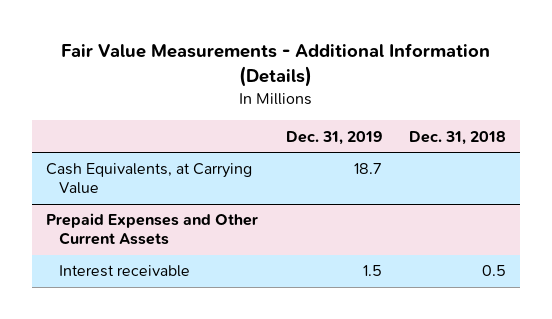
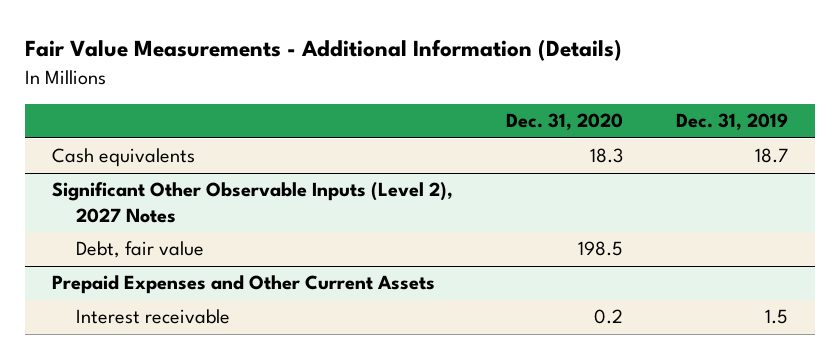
[409,130,507,145] Dec. 31, 2018 -> none
none -> [505,113,623,131] Dec. 31, 2020
[46,163,253,195] Cash Equivalents, at Carrying Value -> [51,148,195,168] Cash equivalents
none -> [51,182,453,224] Significant Other Observable Inputs (Level 2), 2027 Notes
none -> [76,241,205,259] Debt, fair value

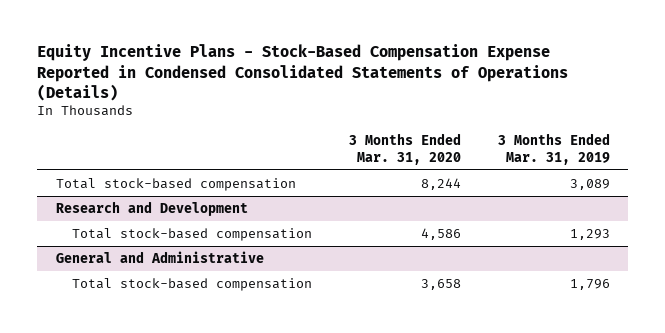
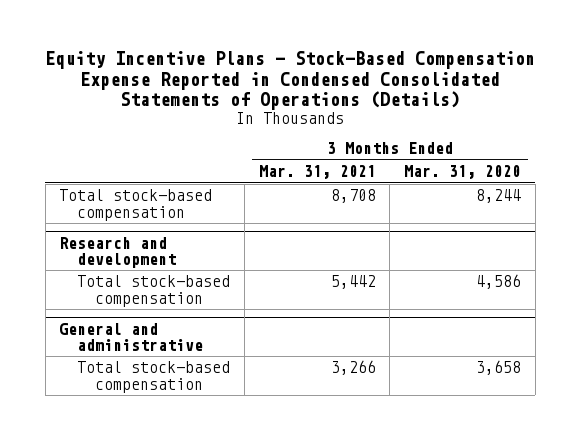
[497,133,610,165] 3 Months Ended Mar. 31, 2019 -> none
none -> [258,165,376,180] Mar. 31, 2021
[55,201,248,217] Research and Development -> [59,236,177,268] Research and development
[55,251,264,264] General and Administrative -> [59,322,204,351] General and administrative

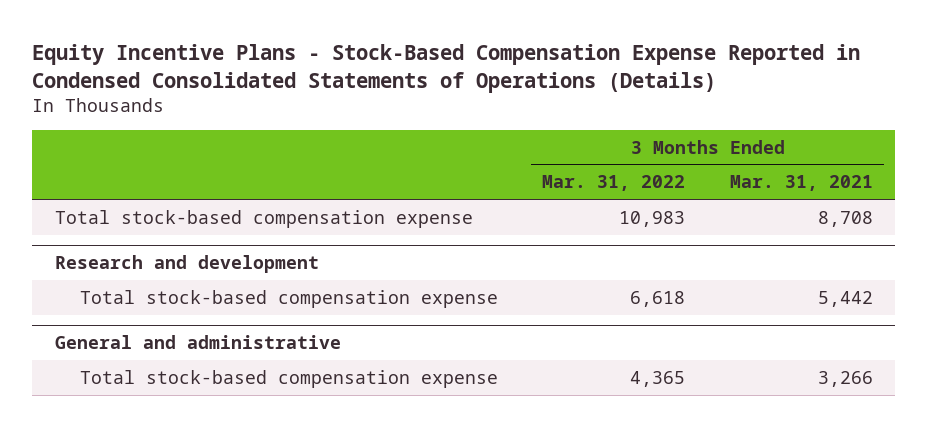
[404,165,522,180] Mar. 31, 2020 -> none
none -> [542,175,686,192] Mar. 31, 2022
[59,189,213,221] Total stock-based compensation -> [54,209,473,228] Total stock-based compensation expense
[77,275,231,307] Total stock-based compensation -> [80,289,499,308] Total stock-based compensation expense
[77,361,231,393] Total stock-based compensation -> [80,369,499,388] Total stock-based compensation expense

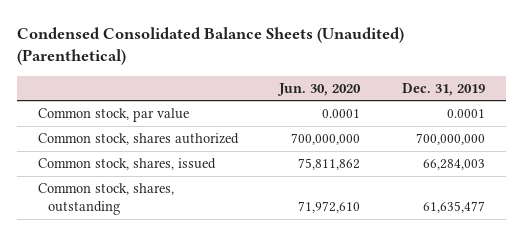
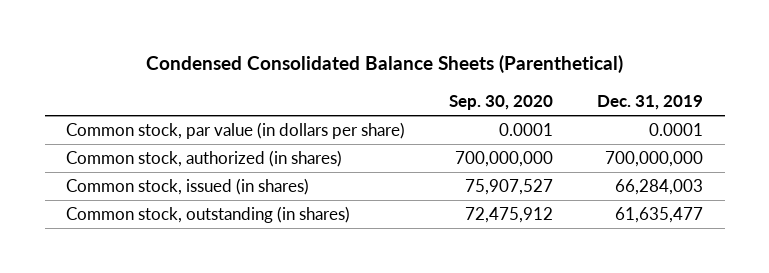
[16,27,404,66] Condensed Consolidated Balance Sheets (Unaudited) (Parenthetical) -> [145,55,623,74] Condensed Consolidated Balance Sheets (Parenthetical)
[277,82,362,96] Jun. 30, 2020 -> none
none -> [449,95,554,111] Sep. 30, 2020
[37,108,189,123] Common stock, par value -> [66,122,406,140] Common stock, par value (in dollars per share)
[37,133,239,146] Common stock, shares authorized -> [66,150,343,168] Common stock, authorized (in shares)
[37,158,216,171] Common stock, shares, issued -> [66,178,310,196] Common stock, issued (in shares)
[37,183,174,215] Common stock, shares, outstanding -> [66,206,351,224] Common stock, outstanding (in shares)

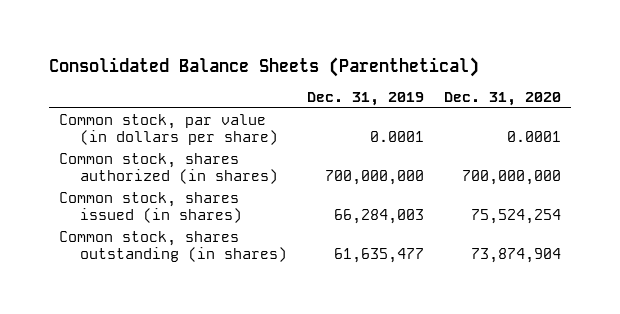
[145,55,623,74] Condensed Consolidated Balance Sheets (Parenthetical) -> [49,56,480,77] Consolidated Balance Sheets (Parenthetical)
[449,95,554,111] Sep. 30, 2020 -> none
none -> [443,91,561,106] Dec. 31, 2020
[66,150,343,168] Common stock, authorized (in shares) -> [59,152,278,185] Common stock, shares authorized (in shares)
[66,178,310,196] Common stock, issued (in shares) -> [59,191,242,224] Common stock, shares issued (in shares)
[66,206,351,224] Common stock, outstanding (in shares) -> [59,230,287,263] Common stock, shares outstanding (in shares)

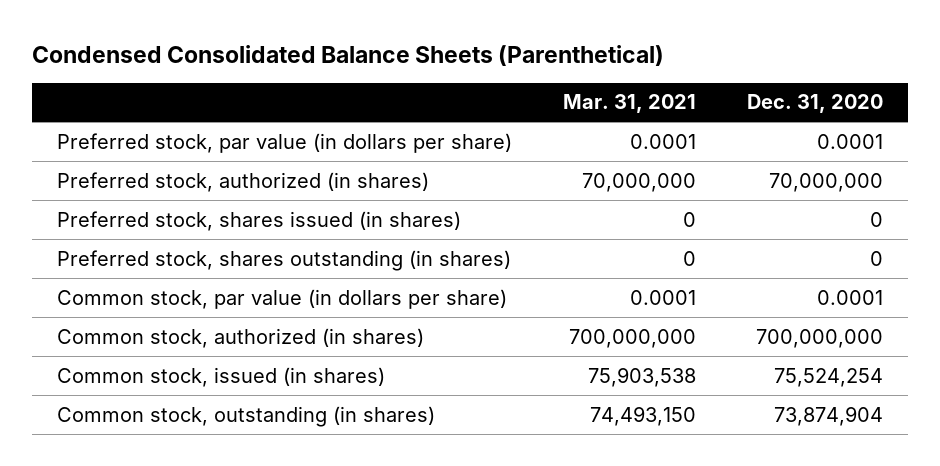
[49,56,480,77] Consolidated Balance Sheets (Parenthetical) -> [32,44,665,66] Condensed Consolidated Balance Sheets (Parenthetical)
[306,91,424,106] Dec. 31, 2019 -> none
none -> [563,94,697,114] Mar. 31, 2021
none -> [57,132,513,153] Preferred stock, par value (in dollars per share)
none -> [57,171,430,192] Preferred stock, authorized (in shares)
none -> [57,210,462,231] Preferred stock, shares issued (in shares)
none -> [57,249,512,271] Preferred stock, shares outstanding (in shares)
[59,152,278,185] Common stock, shares authorized (in shares) -> [57,327,425,348] Common stock, authorized (in shares)
[59,191,242,224] Common stock, shares issued (in shares) -> [57,366,386,387] Common stock, issued (in shares)
[59,230,287,263] Common stock, shares outstanding (in shares) -> [57,405,436,427] Common stock, outstanding (in shares)

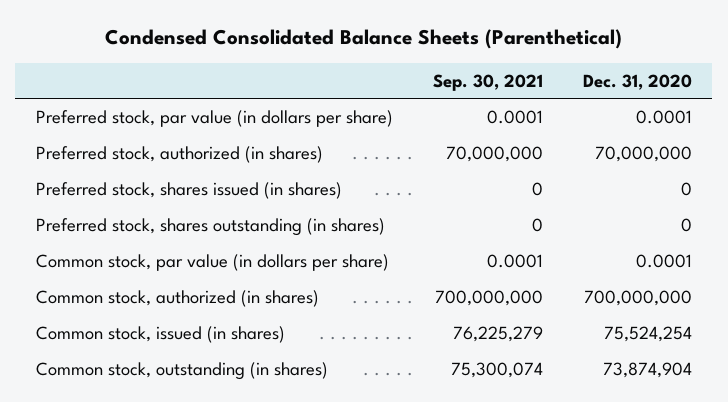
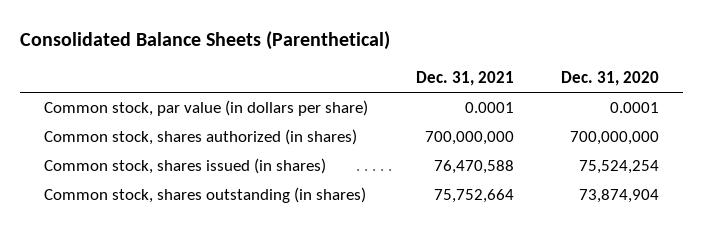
[104,29,622,50] Condensed Consolidated Balance Sheets (Parenthetical) -> [20,31,391,51] Consolidated Balance Sheets (Parenthetical)
[432,73,543,91] Sep. 30, 2021 -> none
none -> [415,71,514,87] Dec. 31, 2021
[35,110,393,128] Preferred stock, par value (in dollars per share) -> none
[35,146,323,164] Preferred stock, authorized (in shares) -> none
[35,182,342,200] Preferred stock, shares issued (in shares) -> none
[35,218,385,237] Preferred stock, shares outstanding (in shares) -> none
[35,290,319,308] Common stock, authorized (in shares) -> [43,129,357,146] Common stock, shares authorized (in shares)
[35,326,285,344] Common stock, issued (in shares) -> [43,158,326,175] Common stock, shares issued (in shares)
[35,362,328,381] Common stock, outstanding (in shares) -> [43,187,366,204] Common stock, shares outstanding (in shares)

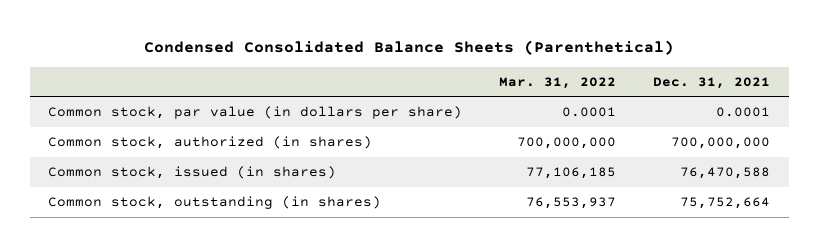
[20,31,391,51] Consolidated Balance Sheets (Parenthetical) -> [144,40,675,56] Condensed Consolidated Balance Sheets (Parenthetical)
[561,71,660,87] Dec. 31, 2020 -> none
none -> [499,76,617,89] Mar. 31, 2022
[43,129,357,146] Common stock, shares authorized (in shares) -> [48,136,373,150] Common stock, authorized (in shares)
[43,158,326,175] Common stock, shares issued (in shares) -> [48,166,337,180] Common stock, issued (in shares)
[43,187,366,204] Common stock, shares outstanding (in shares) -> [48,196,382,210] Common stock, outstanding (in shares)

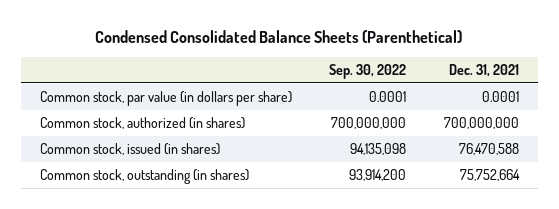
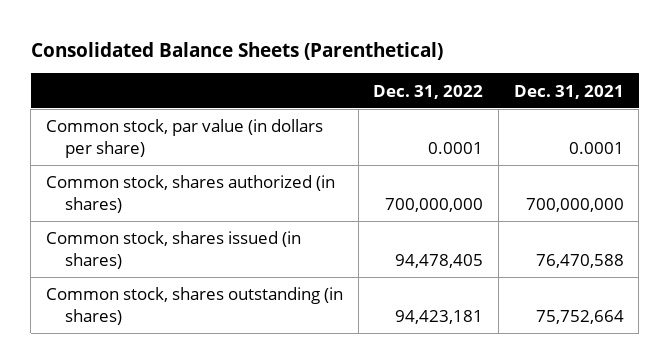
[95,29,463,43] Condensed Consolidated Balance Sheets (Parenthetical) -> [30,41,443,60] Consolidated Balance Sheets (Parenthetical)
[329,63,407,79] Sep. 30, 2022 -> none
none -> [373,84,484,99] Dec. 31, 2022
[39,117,245,130] Common stock, authorized (in shares) -> [46,175,336,213] Common stock, shares authorized (in shares)
[39,143,220,156] Common stock, issued (in shares) -> [46,231,302,269] Common stock, shares issued (in shares)
[39,169,249,185] Common stock, outstanding (in shares) -> [46,287,344,325] Common stock, shares outstanding (in shares)

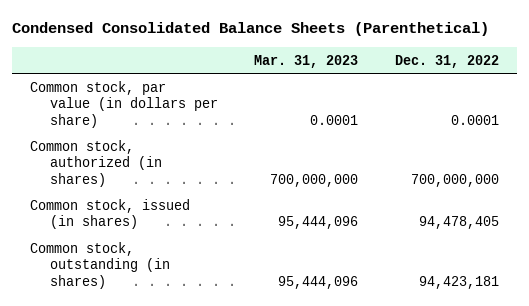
[30,41,443,60] Consolidated Balance Sheets (Parenthetical) -> [12,22,490,37] Condensed Consolidated Balance Sheets (Parenthetical)
[513,84,624,99] Dec. 31, 2021 -> none
none -> [254,54,359,68] Mar. 31, 2023
[46,175,336,213] Common stock, shares authorized (in shares) -> [30,139,163,187] Common stock, authorized (in shares)
[46,231,302,269] Common stock, shares issued (in shares) -> [30,198,191,230] Common stock, issued (in shares)
[46,287,344,325] Common stock, shares outstanding (in shares) -> [30,241,171,289] Common stock, outstanding (in shares)

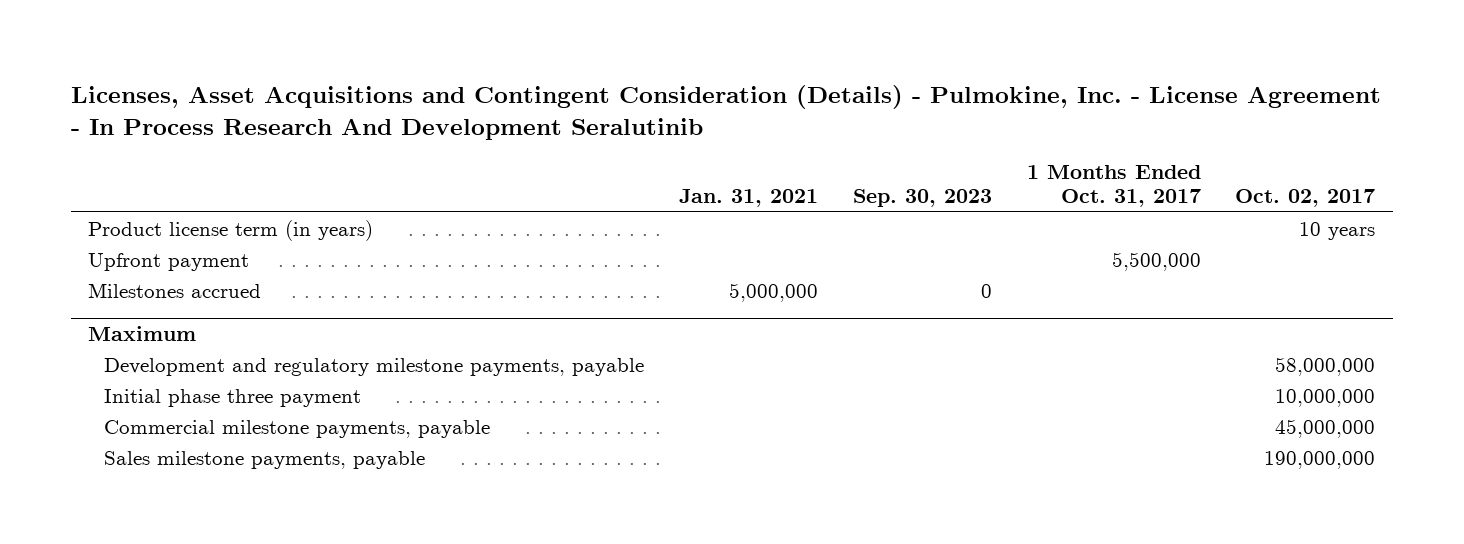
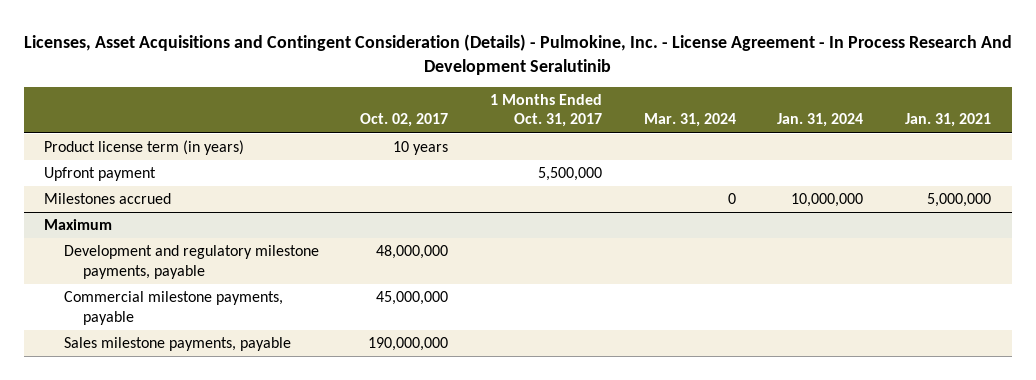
[852,189,992,208] Sep. 30, 2023 -> none
none -> [643,113,736,128] Mar. 31, 2024
none -> [777,113,864,128] Jan. 31, 2024
[103,388,361,407] Initial phase three payment -> none
[1275,356,1376,376] 58,000,000 -> [376,245,449,260] 48,000,000

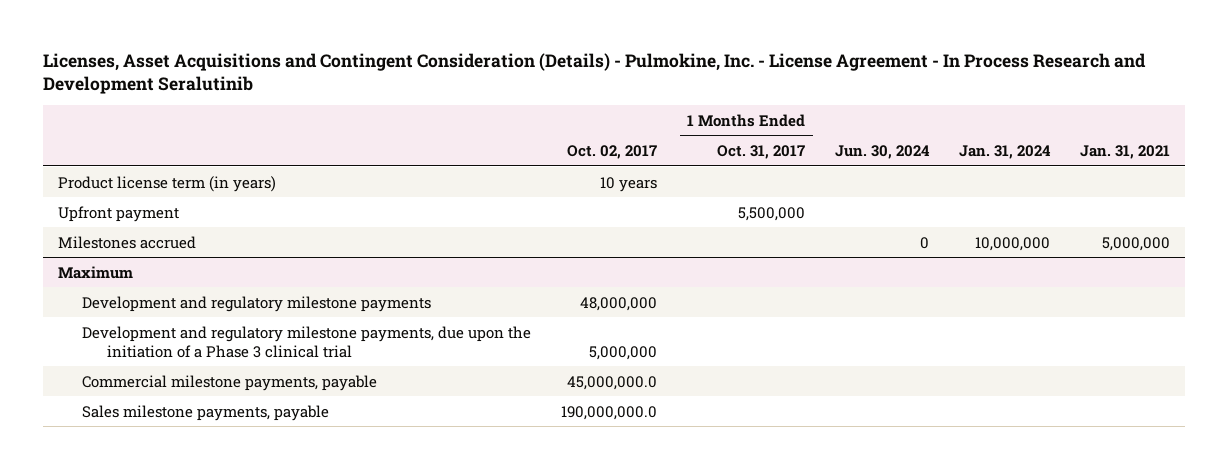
[23,33,1012,75] Licenses, Asset Acquisitions and Contingent Consideration (Details) - Pulmokine, Inc. - License Agreement - In Process Research And Development Seralutinib -> [43,52,1147,95] Licenses, Asset Acquisitions and Contingent Consideration (Details) - Pulmokine, Inc. - License Agreement - In Process Research and Development Seralutinib
[643,113,736,128] Mar. 31, 2024 -> none
none -> [835,145,931,160] Jun. 30, 2024
[63,245,319,279] Development and regulatory milestone payments, payable -> [82,295,432,312] Development and regulatory milestone payments
none -> [82,325,532,358] Development and regulatory milestone payments, due upon the initiation of a Phase 3 clinical trial
[376,291,449,306] 45,000,000 -> [567,375,658,390] 45,000,000.0
[368,337,449,352] 190,000,000 -> [561,405,658,420] 190,000,000.0

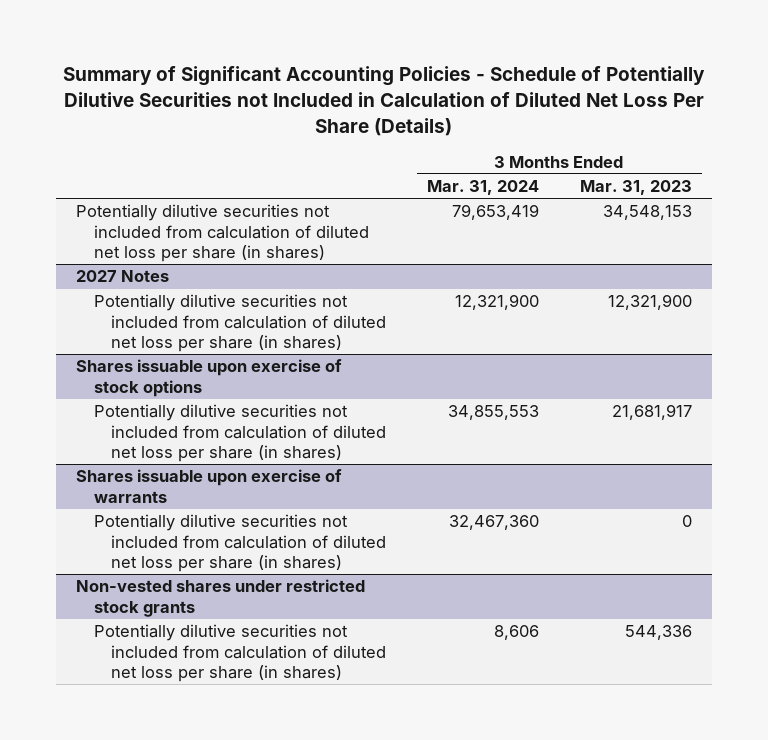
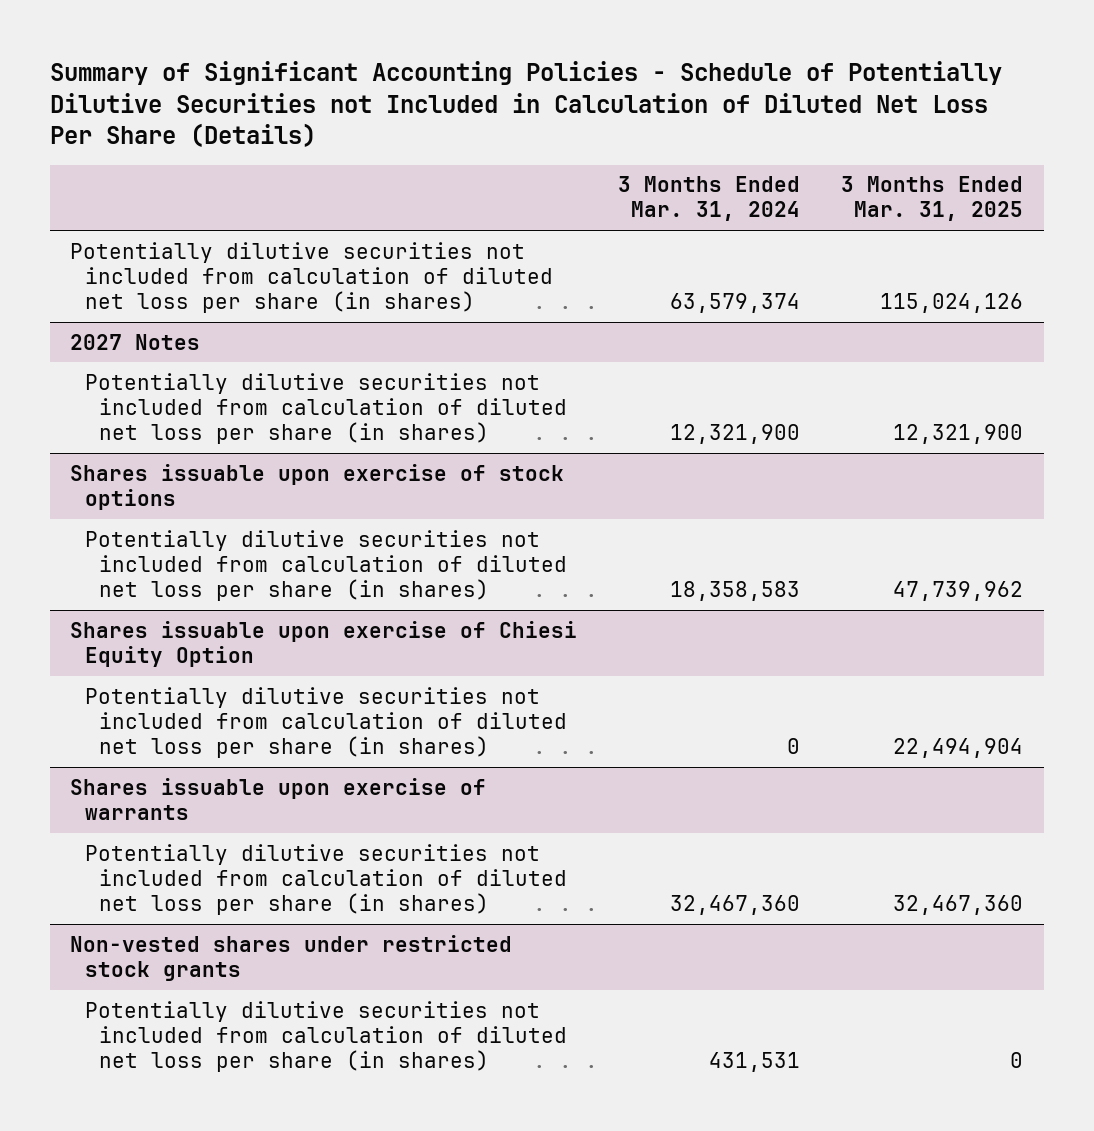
[579,180,692,196] Mar. 31, 2023 -> none
none -> [841,176,1024,222] 3 Months Ended Mar. 31, 2025
[452,204,540,221] 79,653,419 -> [670,293,801,314] 63,579,374
[448,405,540,421] 34,855,553 -> [670,581,801,602] 18,358,583
none -> [70,620,578,667] Shares issuable upon exercise of Chiesi Equity Option
none -> [84,686,568,759] Potentially dilutive securities not included from calculation of diluted net loss per share (in shares)
[494,625,540,641] 8,606 -> [709,1052,801,1073] 431,531

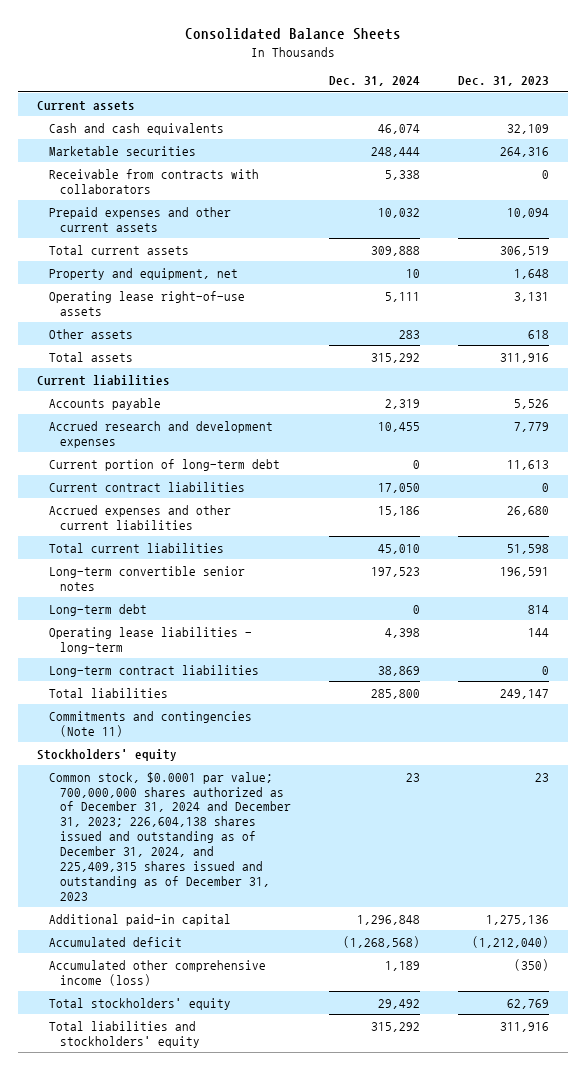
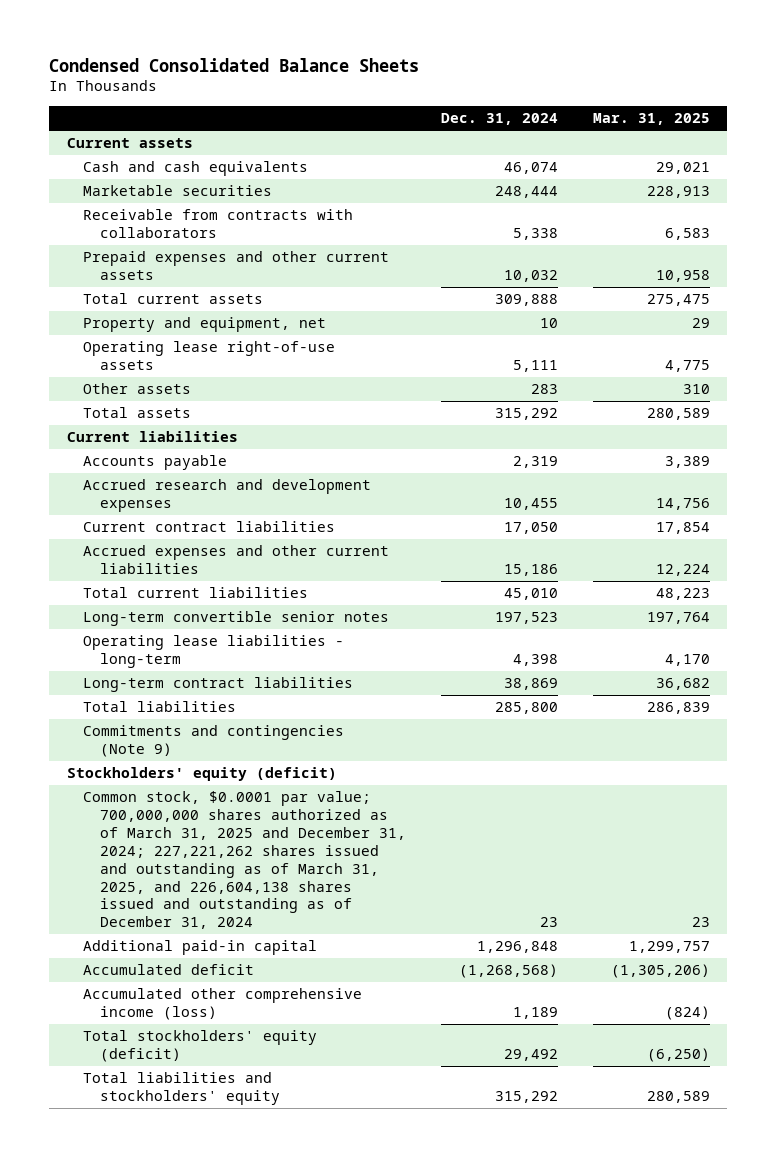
[185,28,402,41] Consolidated Balance Sheets -> [49,57,420,72] Condensed Consolidated Balance Sheets
[458,76,550,87] Dec. 31, 2023 -> none
none -> [592,113,710,126] Mar. 31, 2025
[48,458,280,471] Current portion of long-term debt -> none
[48,603,147,616] Long-term debt -> none
[48,710,252,737] Commitments and contingencies (Note 11) -> [83,725,345,758] Commitments and contingencies (Note 9)
[37,748,178,761] Stockholders' equity -> [66,767,337,782] Stockholders' equity (deficit)
[48,771,291,901] Common stock, $0.0001 par value; 700,000,000 shares authorized as of December 31, 2024 and December 31, 2023; 226,604,138 shares issued and outstanding as of December 31, 2024, and 225,409,315 shares issued and outstanding as of December 31, 2023 -> [83,791,406,930] Common stock, $0.0001 par value; 700,000,000 shares authorized as of March 31, 2025 and December 31, 2024; 227,221,262 shares issued and outstanding as of March 31, 2025, and 226,604,138 shares issued and outstanding as of December 31, 2024
[48,997,231,1010] Total stockholders' equity -> [83,1030,318,1063] Total stockholders' equity (deficit)

